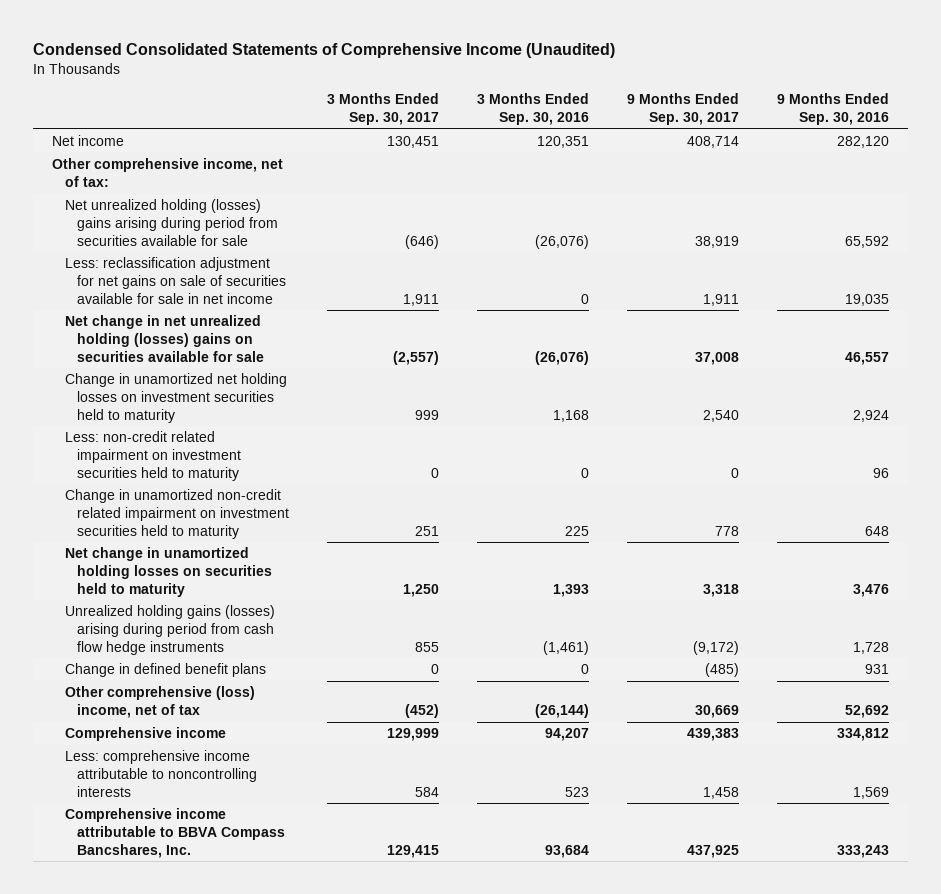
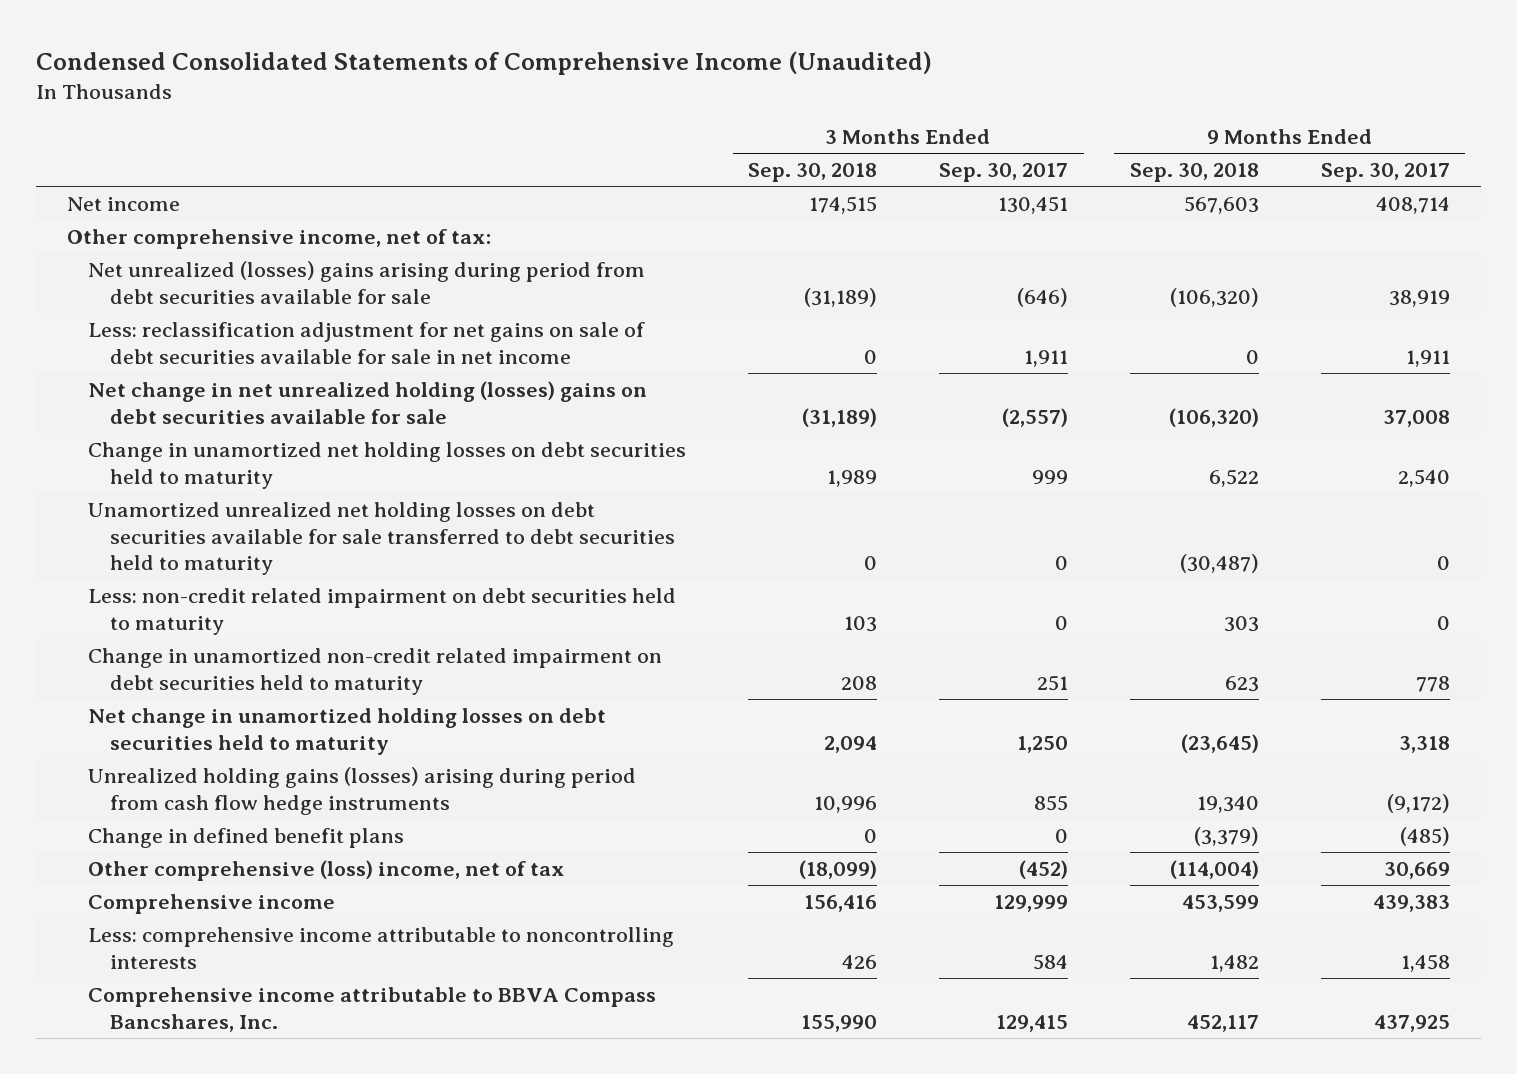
[476,93,589,126] 3 Months Ended Sep. 30, 2016 -> none
[776,93,889,126] 9 Months Ended Sep. 30, 2016 -> none
none -> [748,163,878,183] Sep. 30, 2018
none -> [1129,163,1259,183] Sep. 30, 2018
[64,199,278,246] Net unrealized holding (losses) gains arising during period from securities available for sale -> [88,260,646,304] Net unrealized (losses) gains arising during period from debt securities available for sale
[64,257,286,304] Less: reclassification adjustment for net gains on sale of securities available for sale in net income -> [88,321,646,364] Less: reclassification adjustment for net gains on sale of debt securities available for sale in net income
[64,315,264,362] Net change in net unrealized holding (losses) gains on securities available for sale -> [88,380,648,424] Net change in net unrealized holding (losses) gains on debt securities available for sale
[64,373,287,423] Change in unamortized net holding losses on investment securities held to maturity -> [88,441,687,489] Change in unamortized net holding losses on debt securities held to maturity
none -> [88,501,675,576] Unamortized unrealized net holding losses on debt securities available for sale transferred to debt securities held to maturity
[64,431,241,481] Less: non-credit related impairment on investment securities held to maturity -> [88,587,677,635] Less: non-credit related impairment on debt securities held to maturity
[64,489,289,539] Change in unamortized non-credit related impairment on investment securities held to maturity -> [88,647,663,695] Change in unamortized non-credit related impairment on debt securities held to maturity
[64,547,272,597] Net change in unamortized holding losses on securities held to maturity -> [88,707,607,755] Net change in unamortized holding losses on debt securities held to maturity

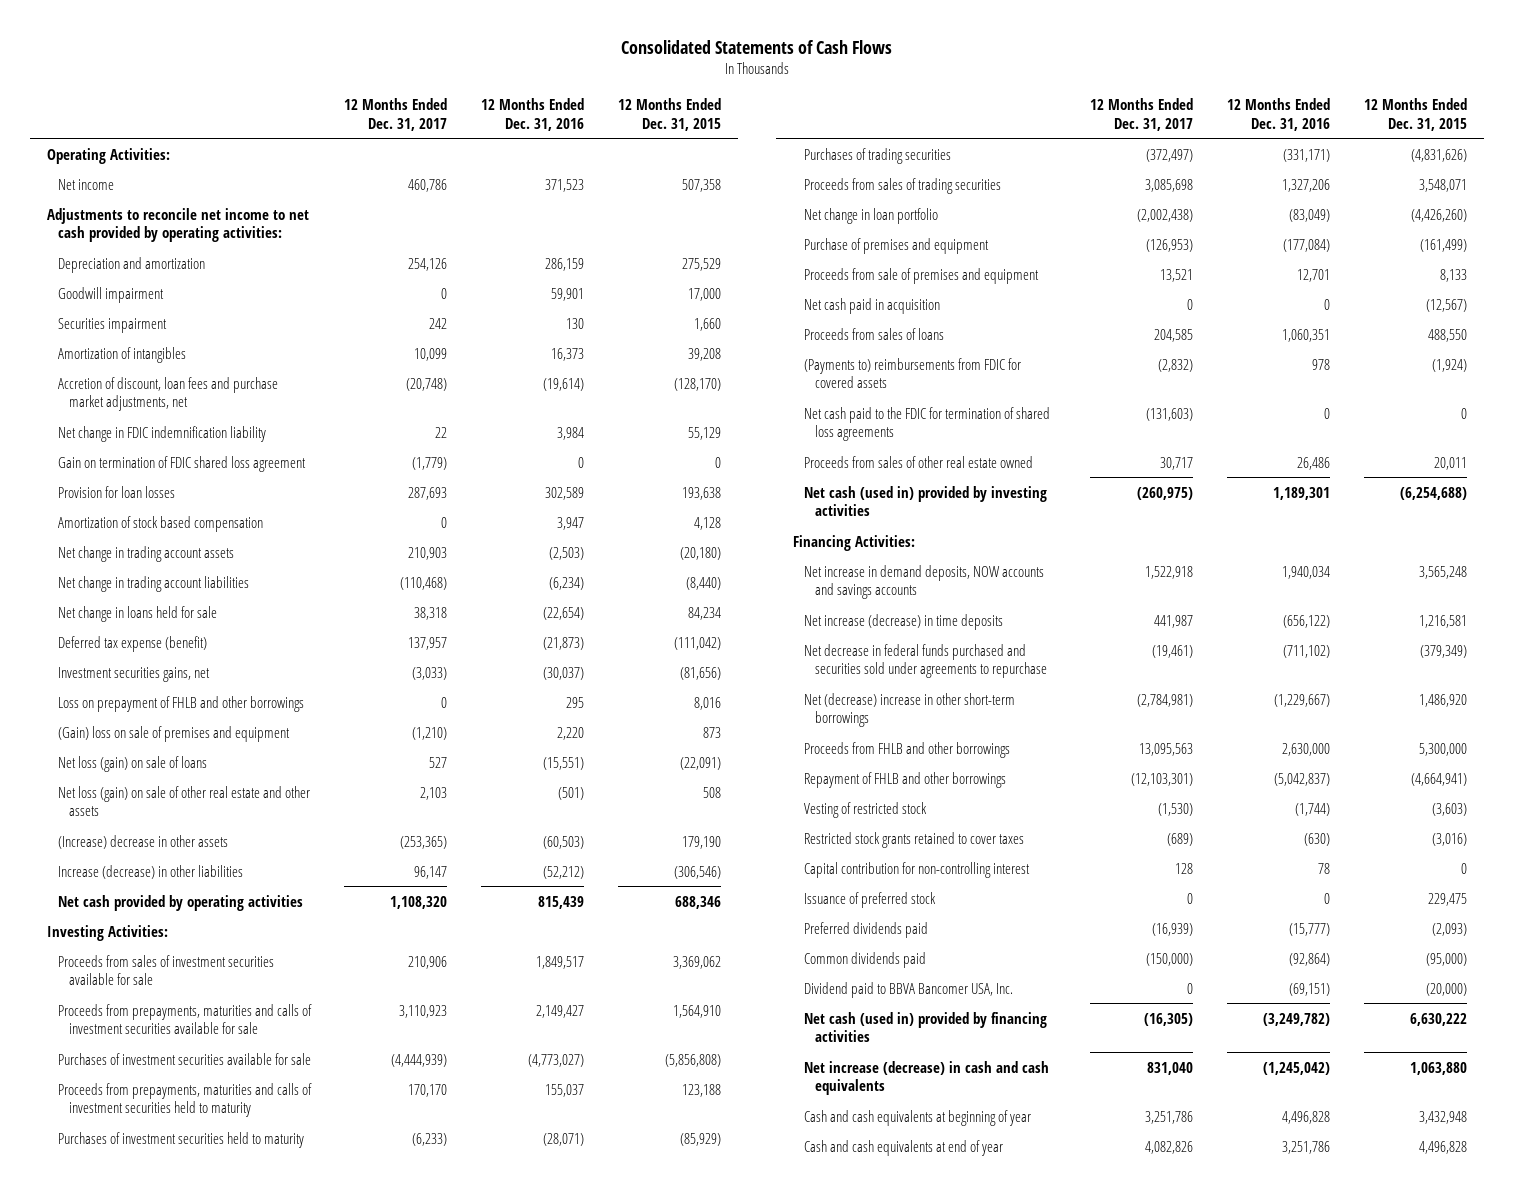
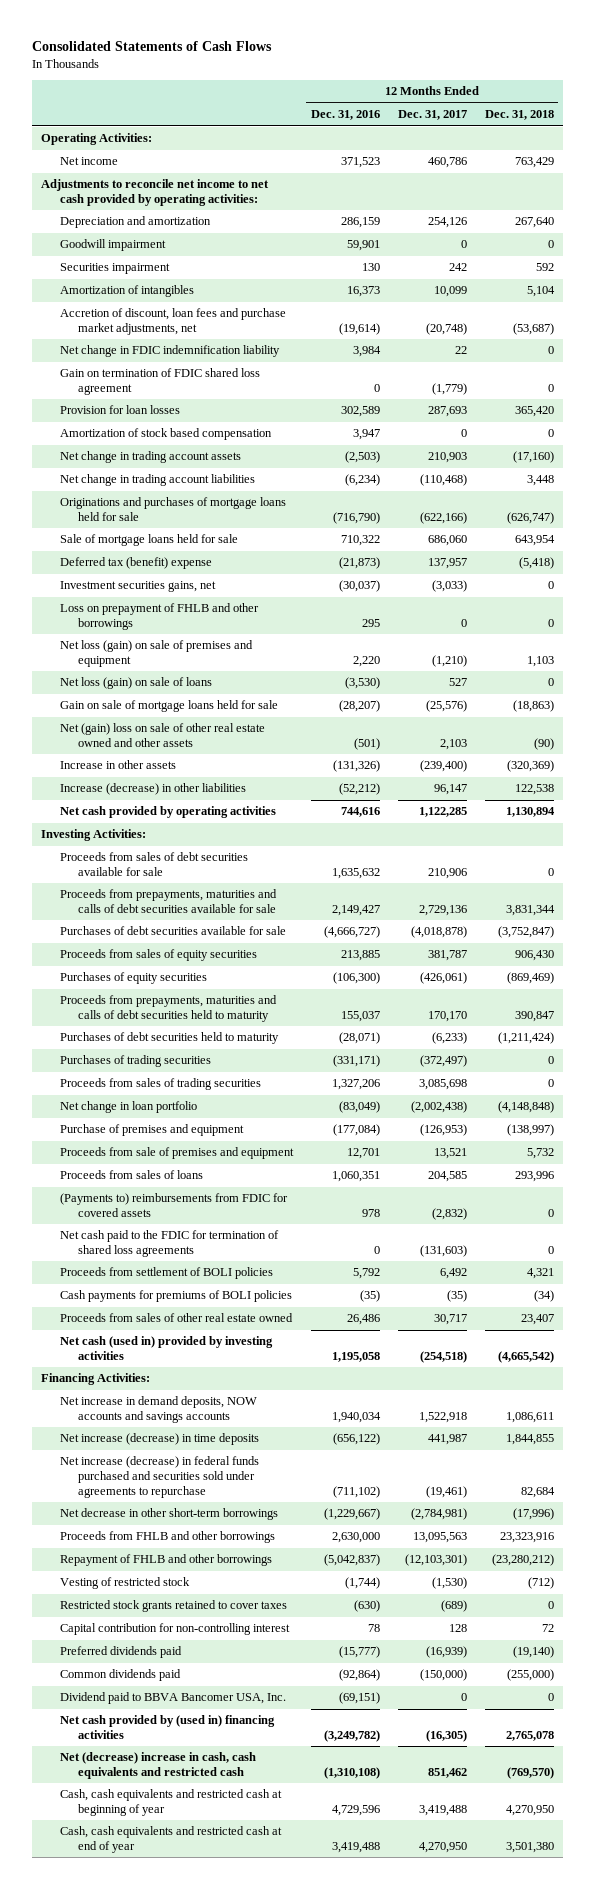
[617,97,721,131] 12 Months Ended Dec. 31, 2015 -> none
none -> [484,110,554,121] Dec. 31, 2018
[57,605,217,622] Net change in loans held for sale -> none
none -> [59,497,286,522] Originations and purchases of mortgage loans held for sale
none -> [59,534,238,547] Sale of mortgage loans held for sale
[57,635,207,652] Deferred tax expense (benefit) -> [59,557,212,570] Deferred tax (benefit) expense
[57,725,290,742] (Gain) loss on sale of premises and equipment -> [59,640,253,668] Net loss (gain) on sale of premises and equipment
[543,756,585,770] (15,551) -> [344,677,380,690] (3,530)
none -> [59,700,278,713] Gain on sale of mortgage loans held for sale
[57,785,310,817] Net loss (gain) on sale of other real estate and other assets -> [59,723,265,748] Net (gain) loss on sale of other real estate owned and other assets
[57,834,228,849] (Increase) decrease in other assets -> [59,760,176,770] Increase in other assets
[400,835,448,849] (253,365) -> [419,760,467,773] (239,400)
[543,835,585,849] (60,503) -> [332,760,380,773] (131,326)
[390,895,448,909] 1,108,320 -> [418,807,467,818] 1,122,285
[538,895,585,909] 815,439 -> [340,807,380,818] 744,616
[57,954,274,986] Proceeds from sales of investment securities available for sale -> [59,852,248,877] Proceeds from sales of debt securities available for sale
[536,955,585,969] 1,849,517 -> [331,868,380,880] 1,635,632
[57,1003,312,1035] Proceeds from prepayments, maturities and calls of investment securities available for sale -> [59,889,277,914] Proceeds from prepayments, maturities and calls of debt securities available for sale
[399,1004,448,1018] 3,110,923 -> [418,905,467,917] 2,729,136
[57,1052,311,1065] Purchases of investment securities available for sale -> [59,926,286,936] Purchases of debt securities available for sale
[391,1053,448,1067] (4,444,939) -> [410,926,467,939] (4,018,878)
[528,1053,585,1067] (4,773,027) -> [323,926,380,939] (4,666,727)
none -> [59,949,257,962] Proceeds from sales of equity securities
none -> [59,972,207,985] Purchases of equity securities
[57,1082,312,1118] Proceeds from prepayments, maturities and calls of investment securities held to maturity -> [59,995,277,1023] Proceeds from prepayments, maturities and calls of debt securities held to maturity
[57,1131,304,1148] Purchases of investment securities held to maturity -> [59,1032,279,1045] Purchases of debt securities held to maturity
[803,297,940,314] Net cash paid in acquisition -> none
none -> [59,1267,273,1280] Proceeds from settlement of BOLI policies
none -> [59,1290,292,1303] Cash payments for premiums of BOLI policies
[1137,486,1194,500] (260,975) -> [419,1351,467,1364] (254,518)
[1273,486,1331,500] 1,189,301 -> [331,1352,380,1363] 1,195,058
[803,643,1047,679] Net decrease in federal funds purchased and securities sold under agreements to repurchase -> [59,1456,259,1498] Net increase (decrease) in federal funds purchased and securities sold under agreements to repurchase
[803,692,1015,728] Net (decrease) increase in other short-term borrowings -> [59,1508,278,1521] Net decrease in other short-term borrowings
[803,891,936,908] Issuance of preferred stock -> none
[803,1011,1047,1043] Net cash (used in) provided by financing activities -> [59,1715,275,1740] Net cash provided by (used in) financing activities
[803,1060,1049,1096] Net increase (decrease) in cash and cash equivalents -> [59,1752,256,1780] Net (decrease) increase in cash, cash equivalents and restricted cash
[1147,1061,1194,1075] 831,040 -> [427,1768,467,1779] 851,462
[1263,1061,1331,1075] (1,245,042) -> [323,1767,380,1780] (1,310,108)
[803,1109,1031,1126] Cash and cash equivalents at beginning of year -> [59,1789,282,1817] Cash, cash equivalents and restricted cash at beginning of year
[1145,1110,1194,1124] 3,251,786 -> [418,1805,467,1817] 3,419,488
[1282,1110,1331,1124] 4,496,828 -> [331,1805,380,1817] 4,729,596
[803,1139,1003,1156] Cash and cash equivalents at end of year -> [59,1826,282,1854] Cash, cash equivalents and restricted cash at end of year
[1145,1140,1194,1154] 4,082,826 -> [418,1842,467,1854] 4,270,950
[1282,1140,1331,1154] 3,251,786 -> [331,1842,380,1854] 3,419,488

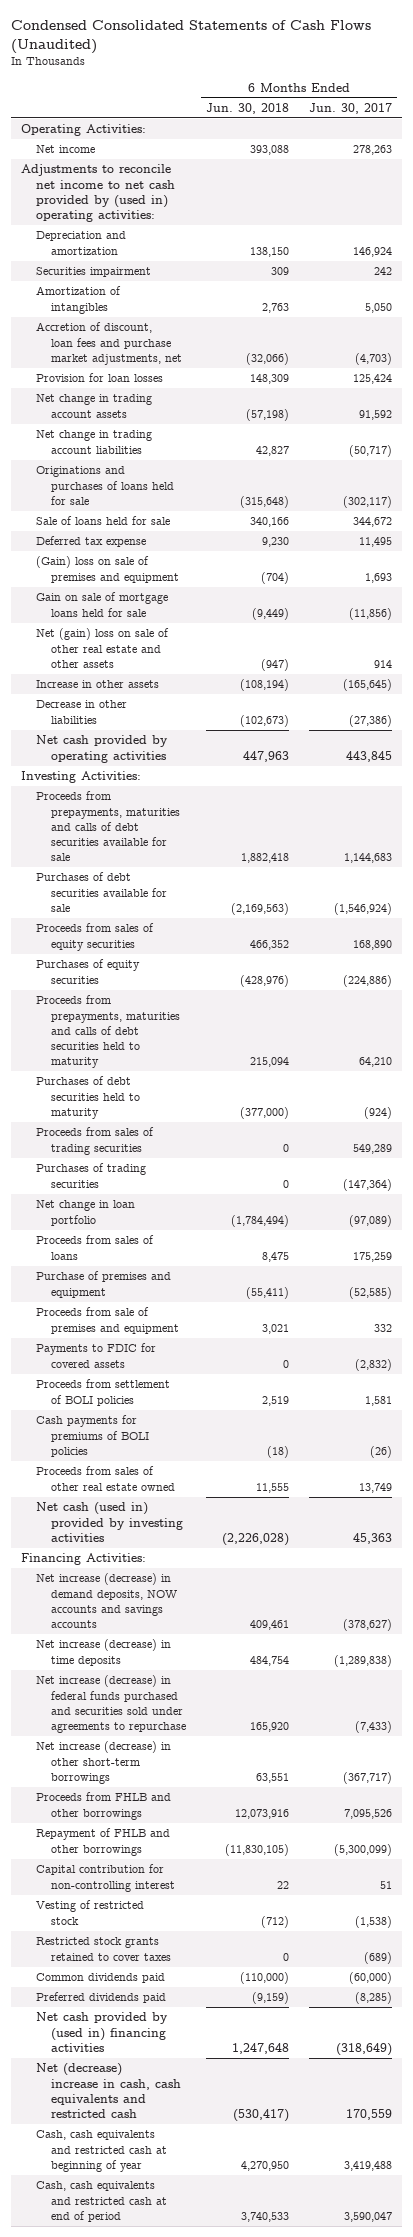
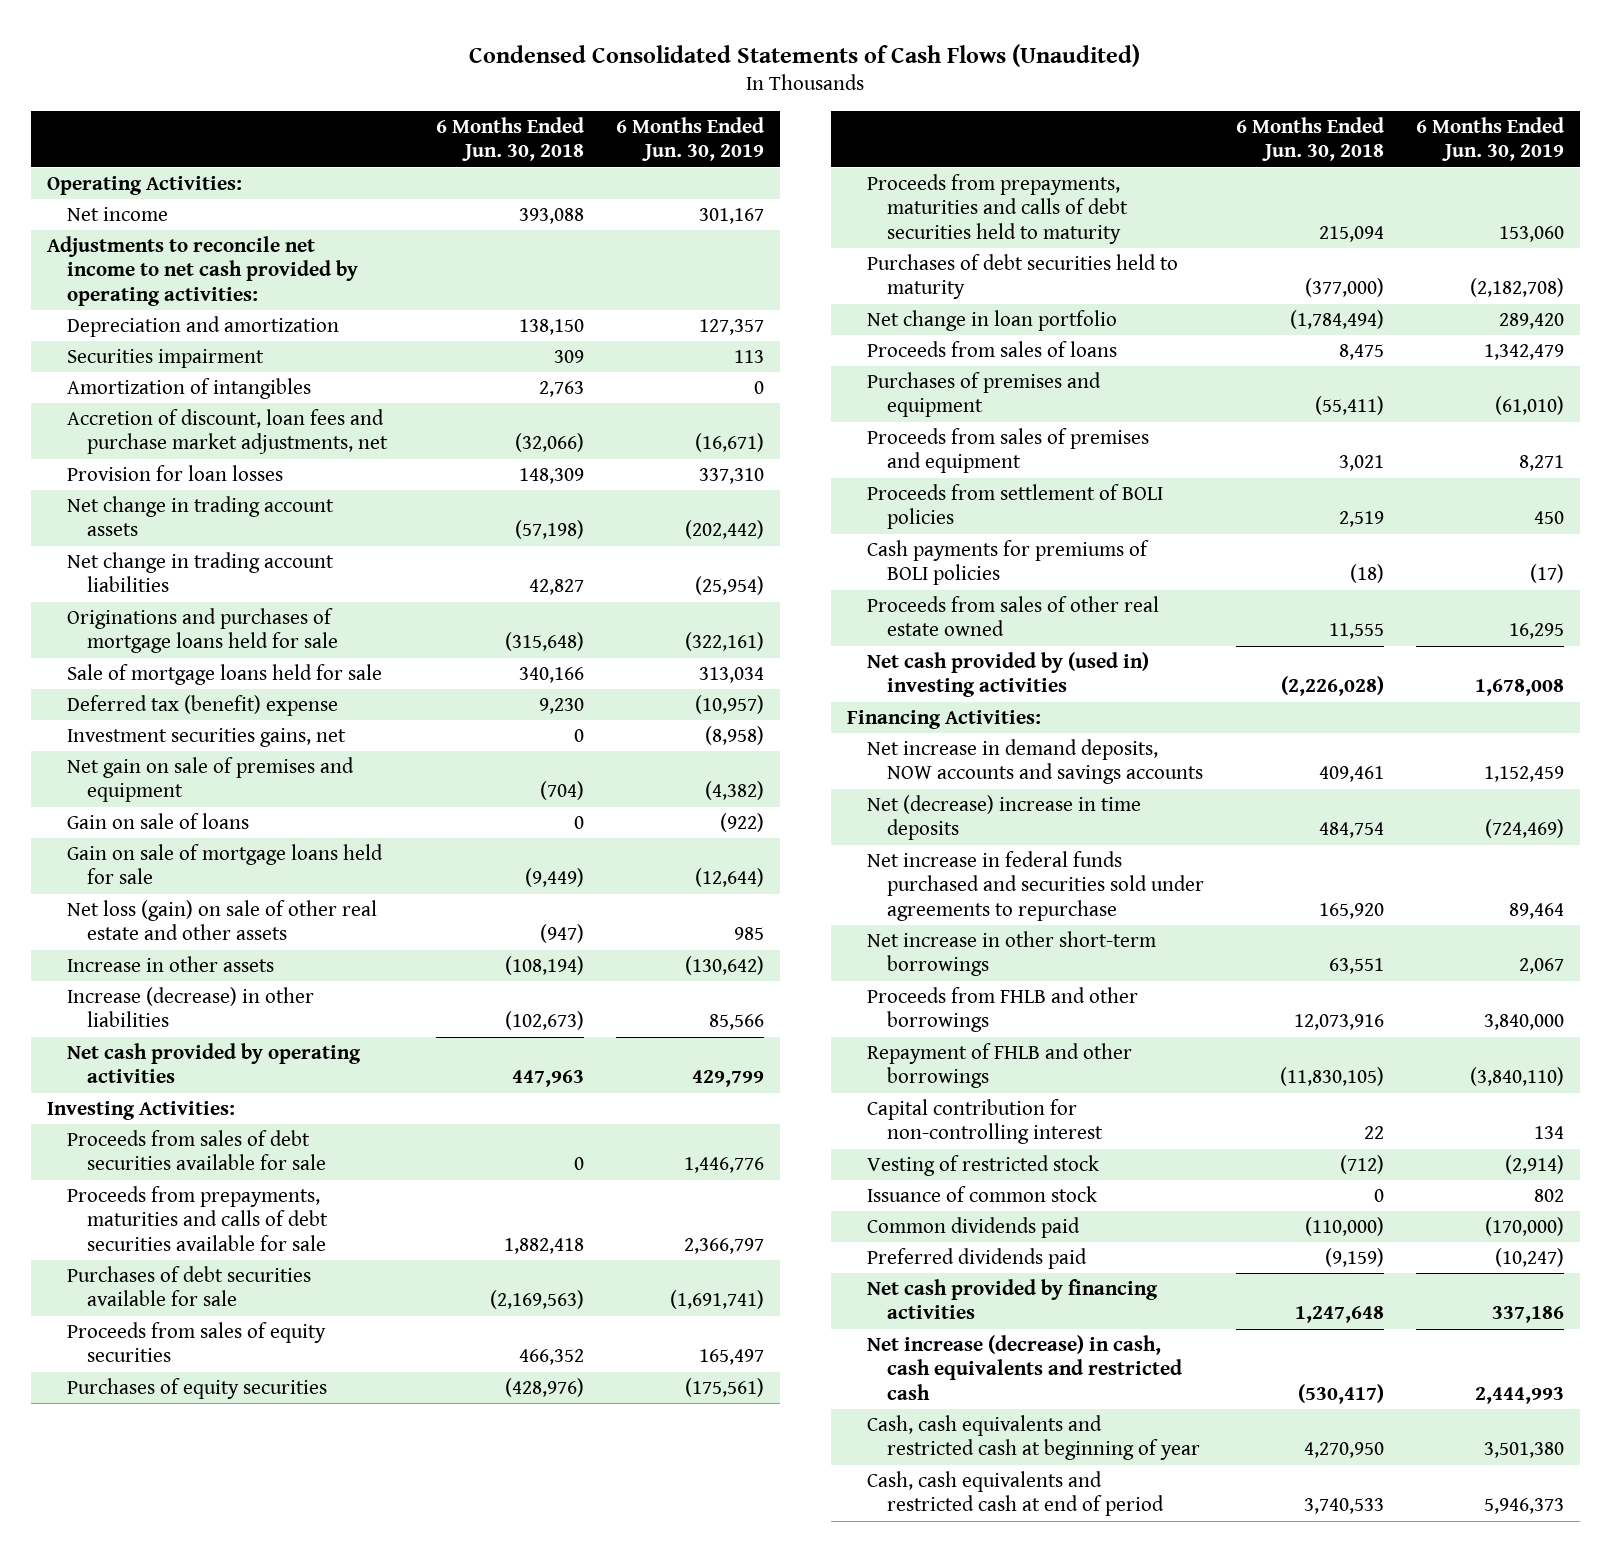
[309,103,393,115] Jun. 30, 2017 -> none
none -> [616,116,765,162] 6 Months Ended Jun. 30, 2019
[20,164,175,223] Adjustments to reconcile net income to net cash provided by (used in) operating activities: -> [47,235,359,306] Adjustments to reconcile net income to net cash provided by operating activities:
[35,466,174,505] Originations and purchases of loans held for sale -> [67,607,339,654] Originations and purchases of mortgage loans held for sale
[35,516,170,526] Sale of loans held for sale -> [67,663,383,685] Sale of mortgage loans held for sale
[35,536,146,548] Deferred tax expense -> [67,694,339,716] Deferred tax (benefit) expense
none -> [67,727,347,747] Investment securities gains, net
[35,556,179,583] (Gain) loss on sale of premises and equipment -> [67,756,355,803] Net gain on sale of premises and equipment
none -> [67,812,250,829] Gain on sale of loans
[35,628,169,668] Net (gain) loss on sale of other real estate and other assets -> [67,899,378,941] Net loss (gain) on sale of other real estate and other assets
[35,700,127,724] Decrease in other liabilities -> [67,986,315,1028] Increase (decrease) in other liabilities
none -> [67,1129,327,1171] Proceeds from sales of debt securities available for sale
[35,1127,154,1155] Proceeds from sales of trading securities -> none
[35,1163,146,1188] Purchases of trading securities -> none
[35,1343,156,1368] Payments to FDIC for covered assets -> none
[35,1271,171,1298] Purchase of premises and equipment -> [866,371,1101,418] Purchases of premises and equipment
[35,1307,179,1334] Proceeds from sale of premises and equipment -> [866,427,1149,474] Proceeds from sales of premises and equipment
[35,1502,183,1542] Net cash (used in) provided by investing activities -> [866,651,1149,698] Net cash provided by (used in) investing activities
[35,1573,177,1629] Net increase (decrease) in demand deposits, NOW accounts and savings accounts -> [866,738,1203,785] Net increase in demand deposits, NOW accounts and savings accounts
[35,1639,171,1666] Net increase (decrease) in time deposits -> [866,794,1141,841] Net (decrease) increase in time deposits
[35,1675,186,1734] Net increase (decrease) in federal funds purchased and securities sold under agreements to repurchase -> [866,850,1204,921] Net increase in federal funds purchased and securities sold under agreements to repurchase
[35,1741,171,1784] Net increase (decrease) in other short-term borrowings -> [866,930,1156,977] Net increase in other short-term borrowings
[35,1937,171,1961] Restricted stock grants retained to cover taxes -> none
none -> [866,1185,1097,1202] Issuance of common stock
[35,2012,168,2052] Net cash provided by (used in) financing activities -> [866,1278,1158,1320] Net cash provided by financing activities
[35,2063,181,2119] Net (decrease) increase in cash, cash equivalents and restricted cash -> [866,1334,1182,1400] Net increase (decrease) in cash, cash equivalents and restricted cash

